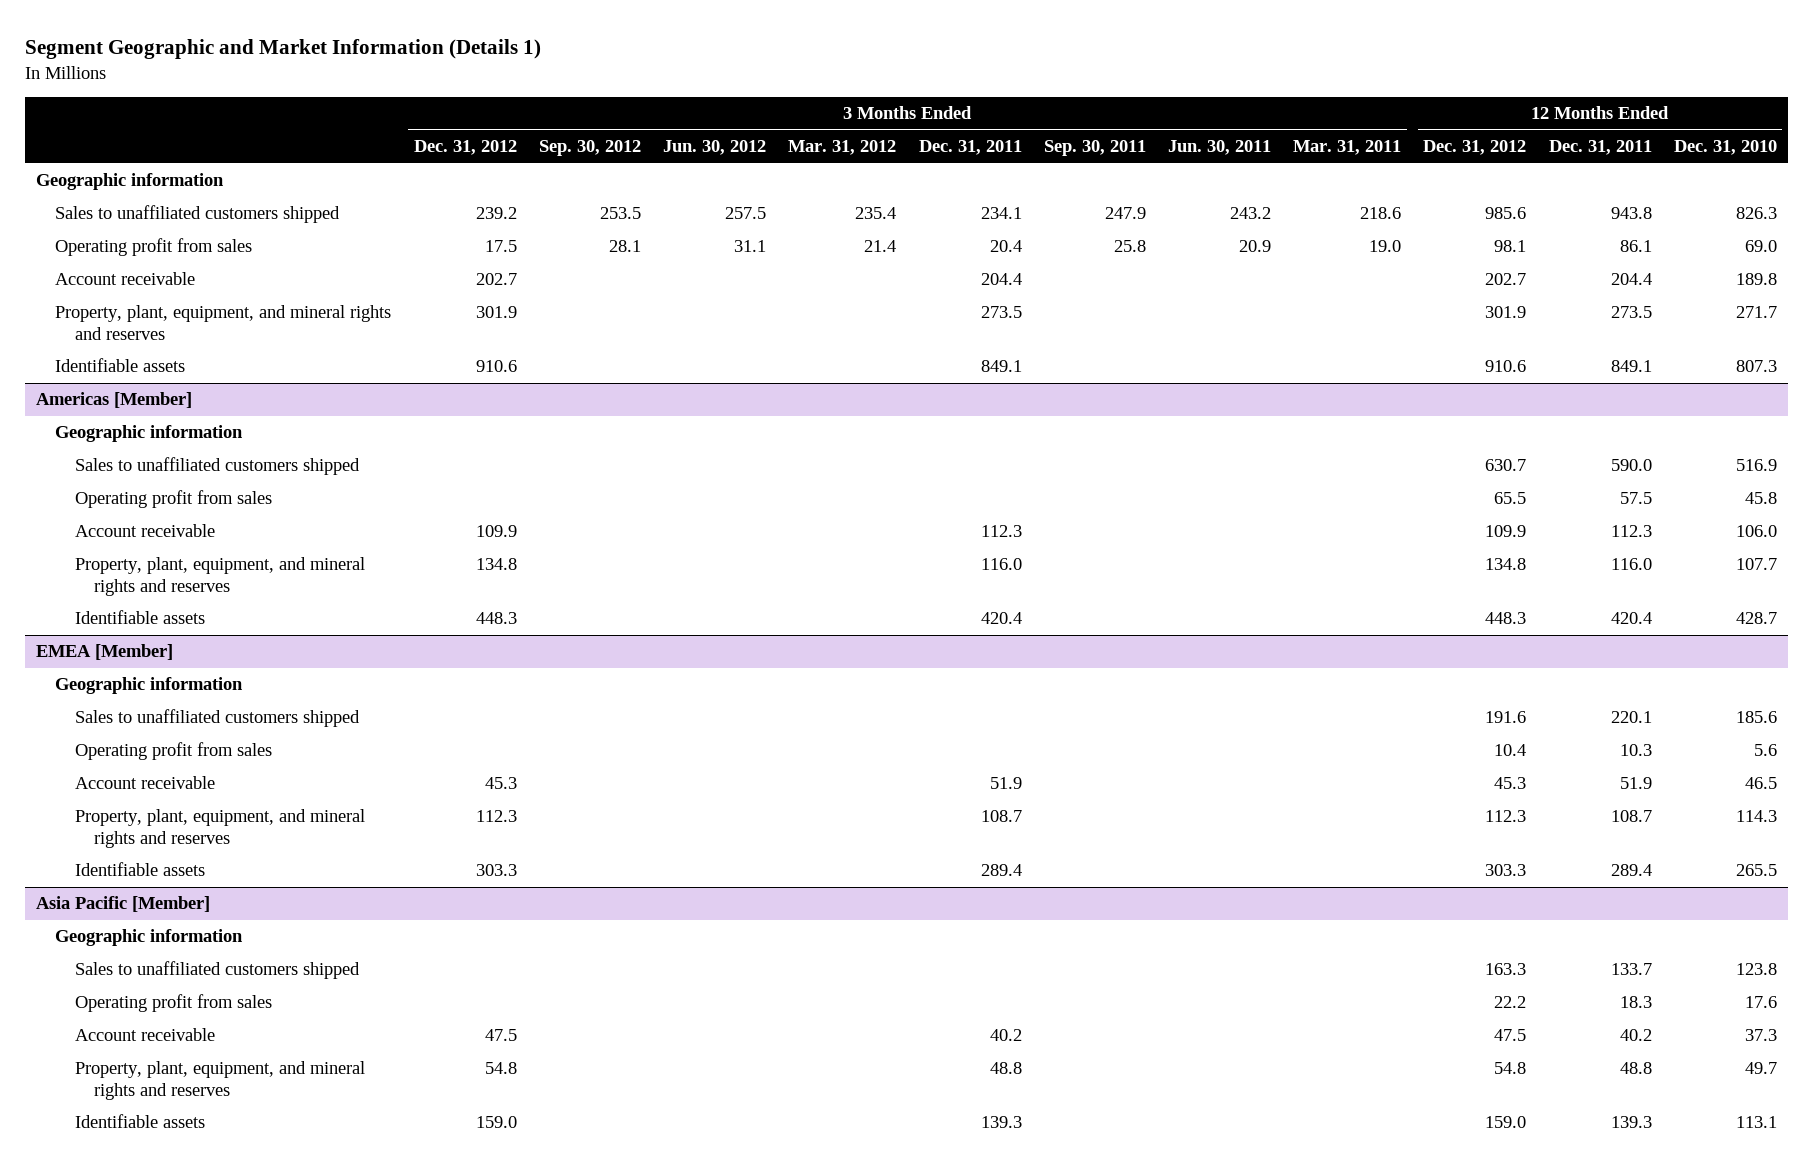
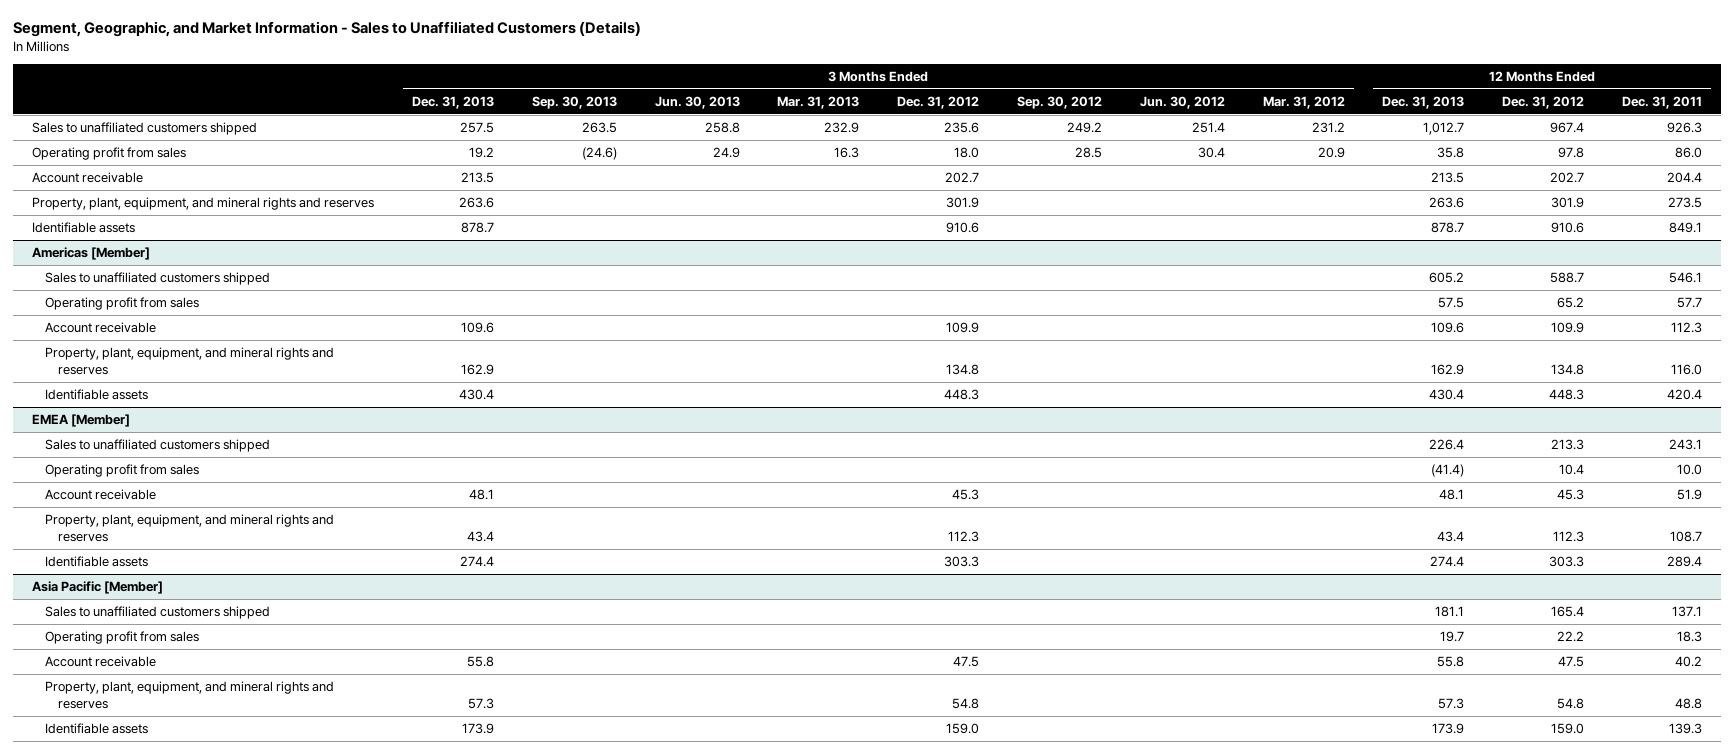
[25,38,542,59] Segment Geographic and Market Information (Details 1) -> [13,21,642,38] Segment, Geographic, and Market Information - Sales to Unaffiliated Customers (Details)
[918,140,1022,156] Dec. 31, 2011 -> none
[1043,140,1146,157] Sep. 30, 2011 -> none
[1167,140,1271,156] Jun. 30, 2011 -> none
[1293,140,1402,156] Mar. 31, 2011 -> none
[1673,140,1777,156] Dec. 31, 2010 -> none
none -> [412,96,495,110] Dec. 31, 2013
none -> [531,96,617,110] Sep. 30, 2013
none -> [654,96,740,110] Jun. 30, 2013
none -> [777,96,860,110] Mar. 31, 2013
none -> [1382,96,1465,110] Dec. 31, 2013
[36,173,225,191] Geographic information -> none
[475,207,517,220] 239.2 -> [944,122,980,134] 235.6
[599,207,641,220] 253.5 -> [1067,122,1103,134] 249.2
[725,207,767,220] 257.5 -> [1191,122,1225,134] 251.4
[855,207,897,220] 235.4 -> [1311,122,1345,134] 231.2
[1485,207,1527,220] 985.6 -> [1550,122,1585,134] 967.4
[1610,207,1652,220] 943.8 -> [1666,122,1702,134] 926.3
[484,240,517,253] 17.5 -> [954,147,980,159] 18.0
[608,240,641,253] 28.1 -> [1075,147,1103,159] 28.5
[734,240,767,253] 31.1 -> [1197,147,1225,159] 30.4
[864,240,897,253] 21.4 -> [1317,147,1345,159] 20.9
[1494,240,1527,253] 98.1 -> [1558,147,1585,159] 97.8
[1619,240,1652,253] 86.1 -> [1674,147,1702,159] 86.0
[55,425,244,443] Geographic information -> none
[1485,459,1527,472] 630.7 -> [1550,272,1585,284] 588.7
[1610,459,1652,472] 590.0 -> [1668,272,1702,284] 546.1
[1494,492,1527,505] 65.5 -> [1557,297,1585,309] 65.2
[1619,492,1652,505] 57.5 -> [1676,297,1702,309] 57.7
[55,677,244,695] Geographic information -> none
[1485,711,1527,724] 191.6 -> [1551,439,1585,451] 213.3
[1610,711,1652,724] 220.1 -> [1668,439,1702,451] 243.1
[1619,744,1652,757] 10.3 -> [1676,464,1702,476] 10.0
[55,929,244,947] Geographic information -> none
[1485,963,1527,976] 163.3 -> [1551,606,1585,618] 165.4
[1610,963,1652,976] 133.7 -> [1671,606,1702,618] 137.1

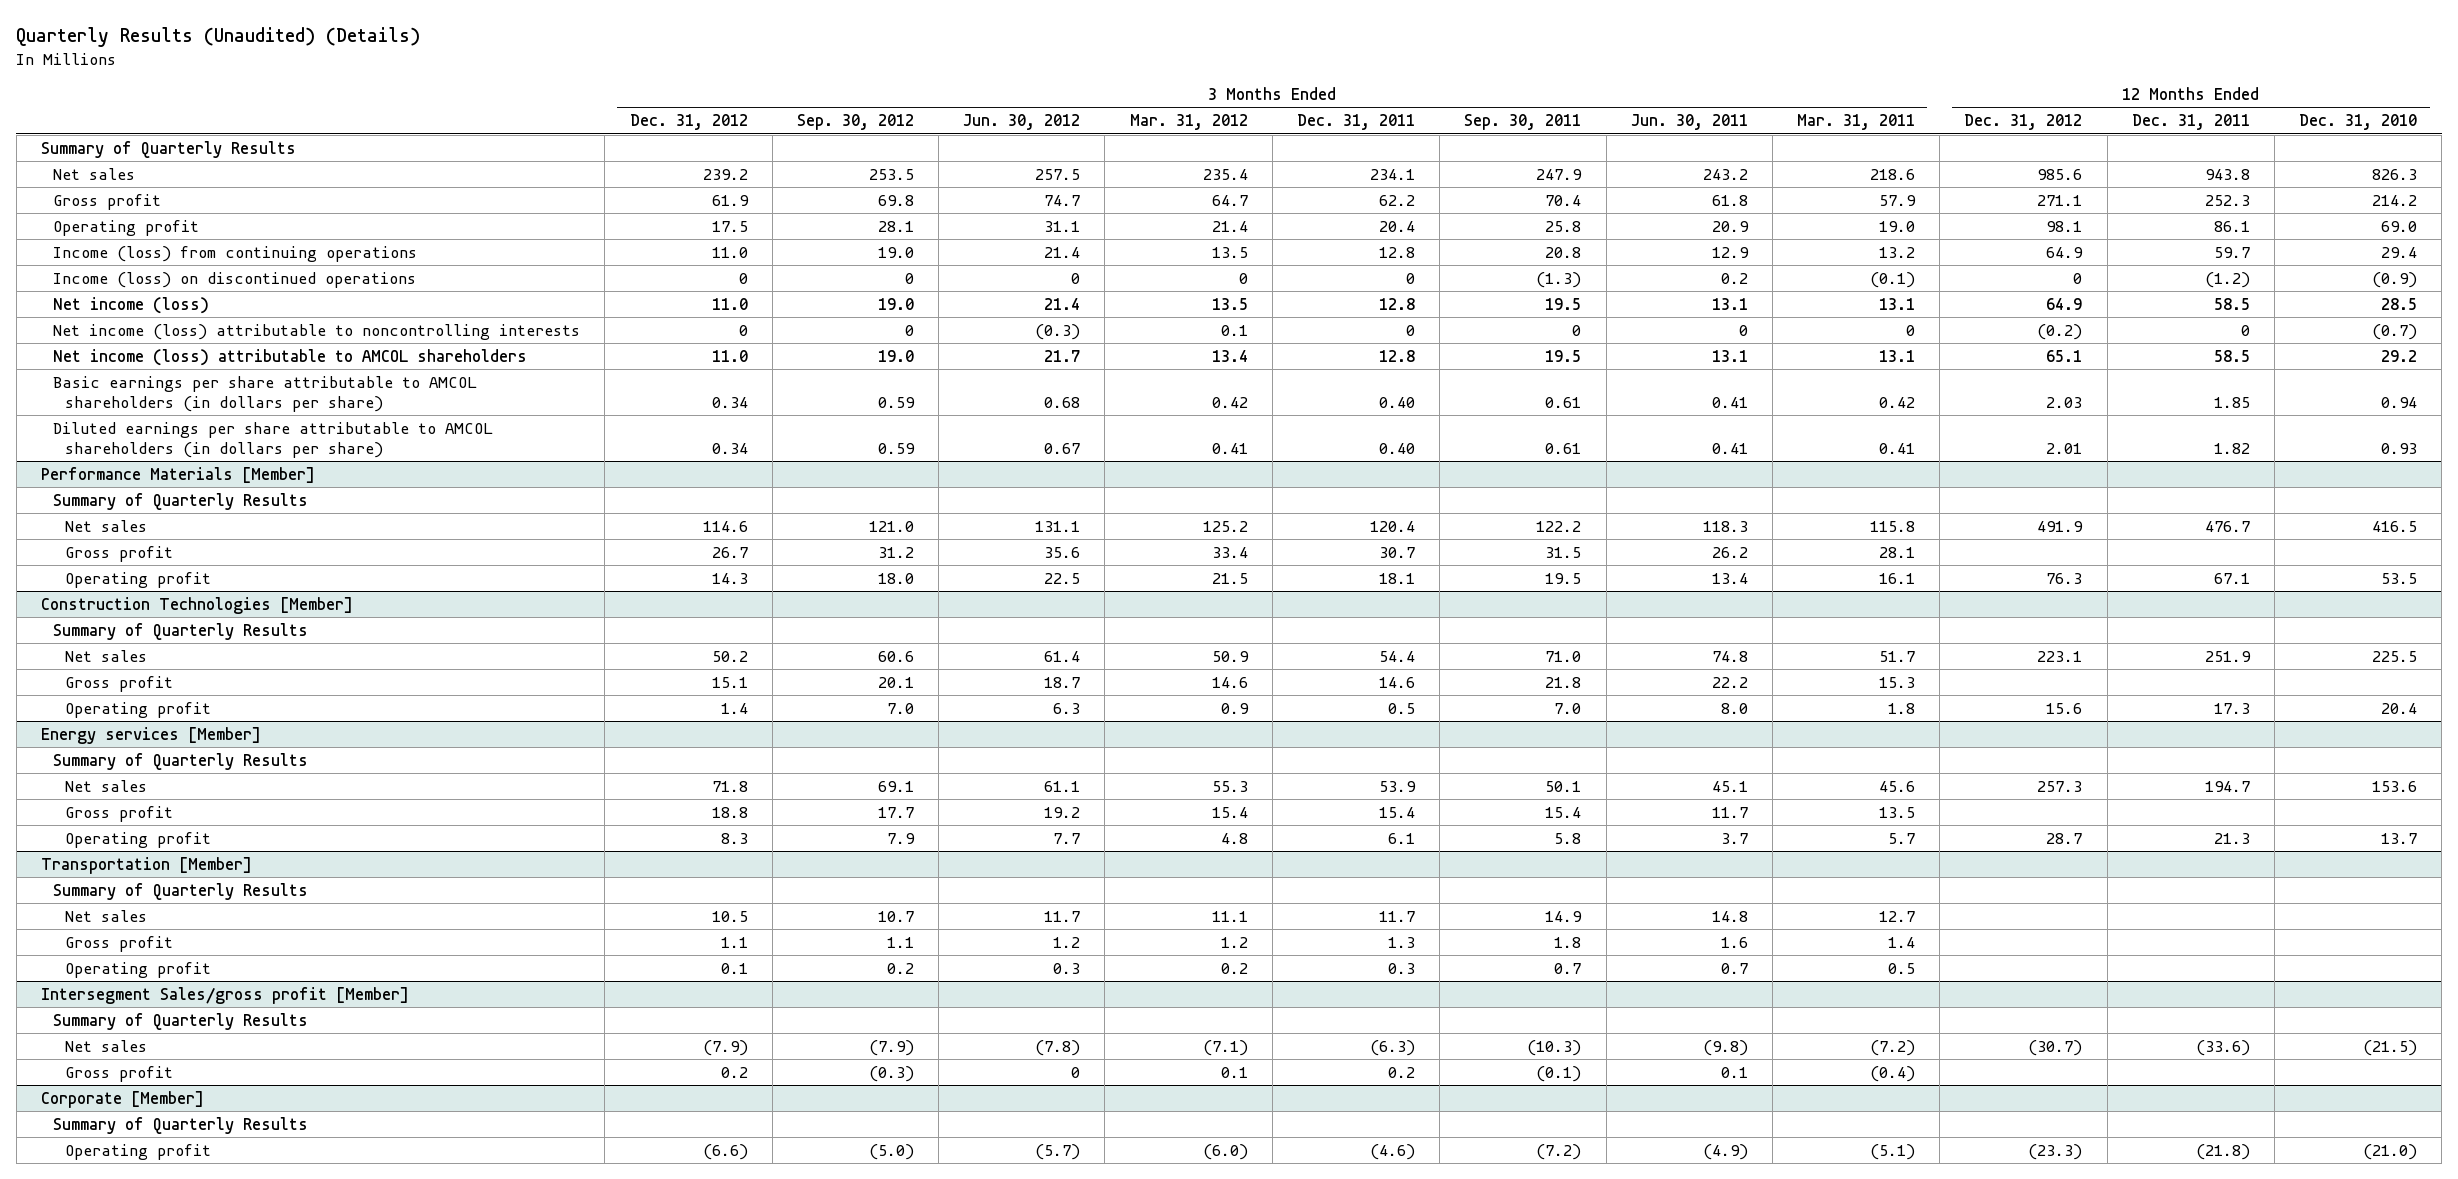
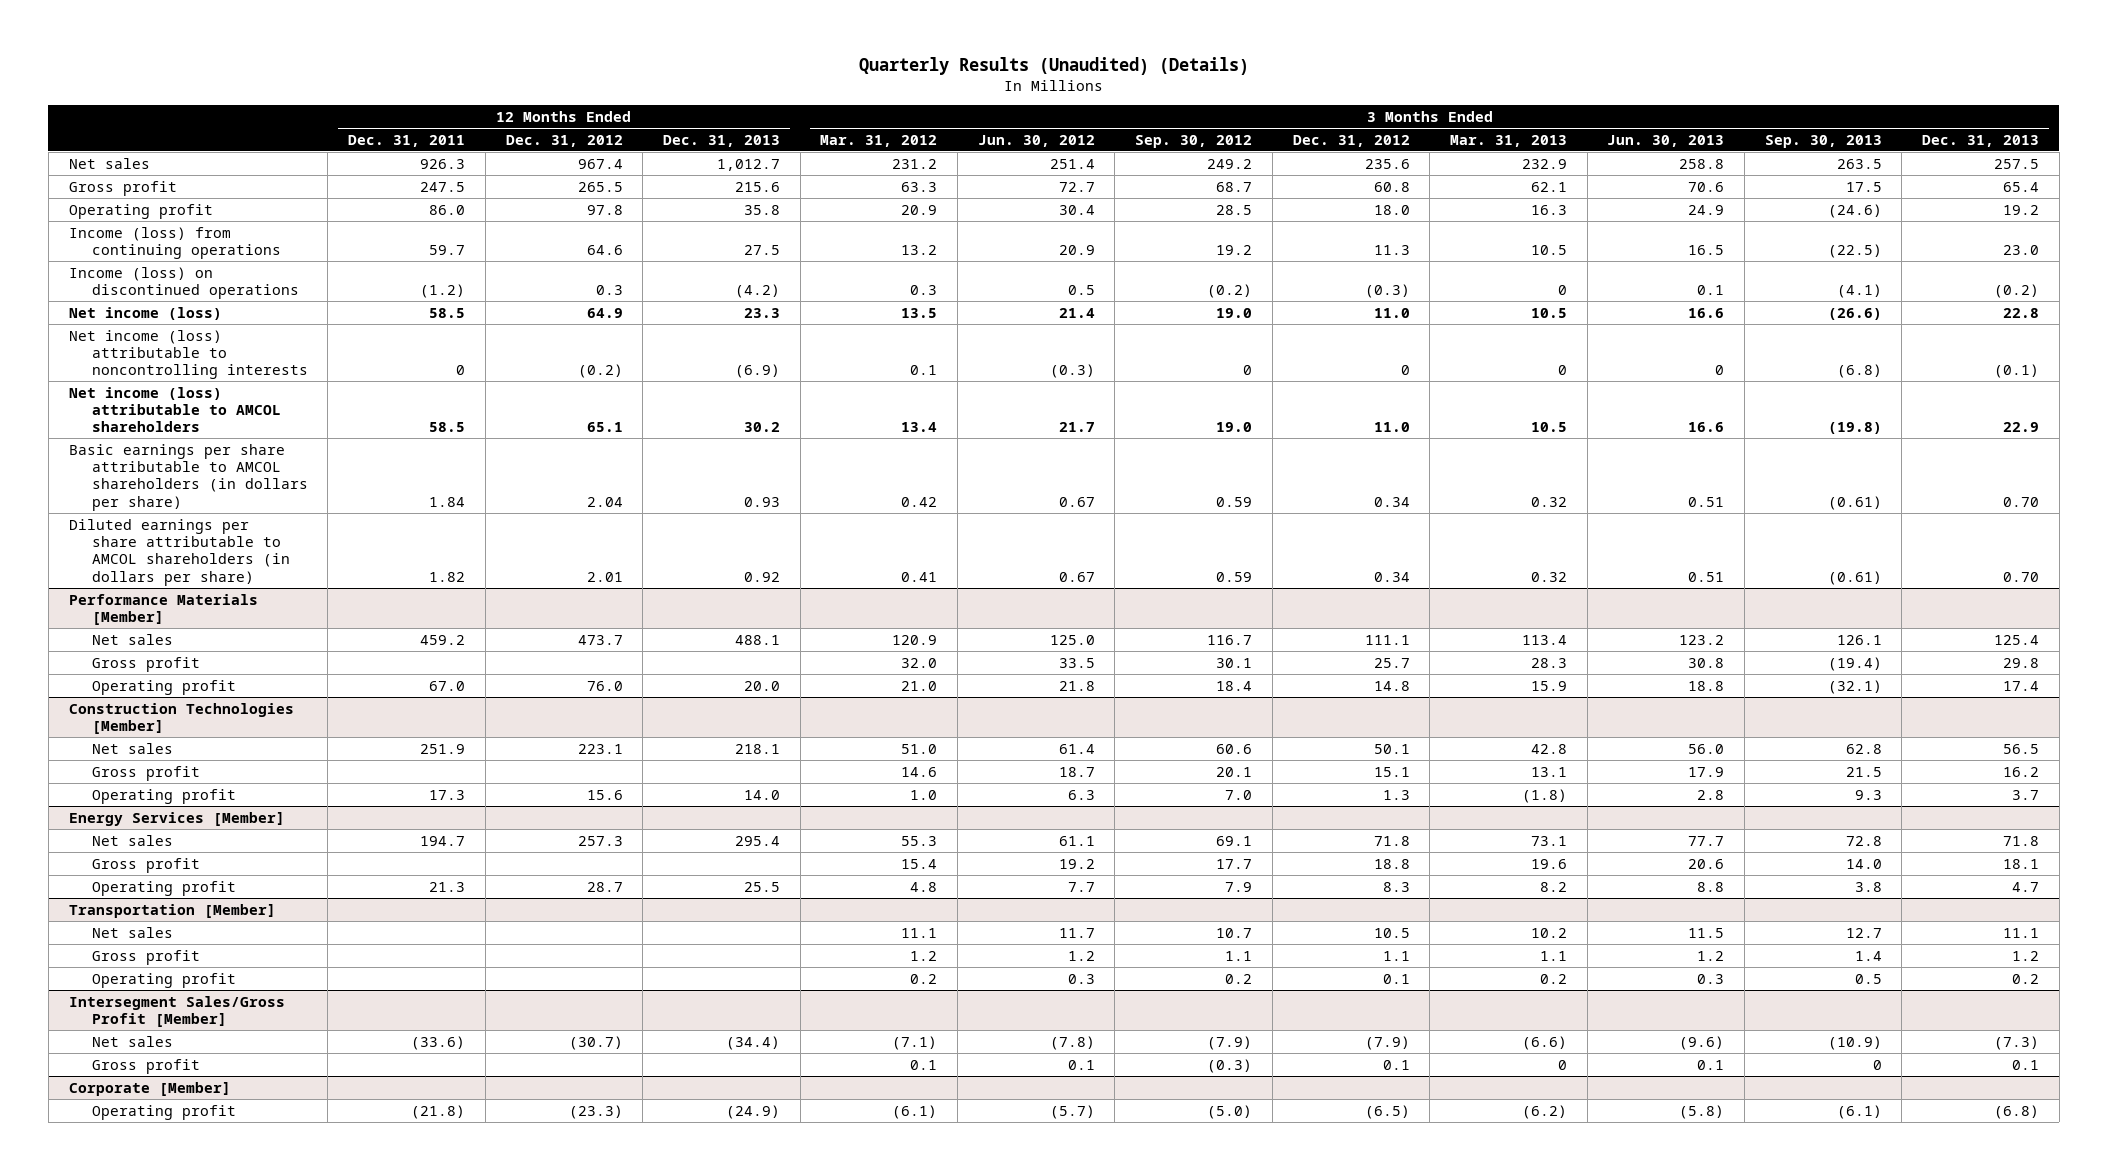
[1296,114,1415,131] Dec. 31, 2011 -> none
[1464,114,1582,131] Sep. 30, 2011 -> none
[1630,114,1748,131] Jun. 30, 2011 -> none
[1797,114,1916,131] Mar. 31, 2011 -> none
[2299,114,2418,131] Dec. 31, 2010 -> none
none -> [662,134,780,147] Dec. 31, 2013
none -> [1449,134,1567,147] Mar. 31, 2013
none -> [1607,134,1725,147] Jun. 30, 2013
none -> [1764,134,1882,148] Sep. 30, 2013
none -> [1922,134,2040,147] Dec. 31, 2013
[41,140,297,158] Summary of Quarterly Results -> none
[702,168,748,180] 239.2 -> [1364,158,1410,169] 235.6
[868,168,914,180] 253.5 -> [1207,158,1253,169] 249.2
[1035,168,1081,180] 257.5 -> [1049,158,1095,169] 251.4
[1202,168,1248,180] 235.4 -> [892,158,938,169] 231.2
[2037,168,2083,180] 985.6 -> [577,158,623,169] 967.4
[2204,168,2250,180] 943.8 -> [420,158,466,169] 926.3
[711,194,749,206] 61.9 -> [1373,181,1410,192] 60.8
[877,194,914,206] 69.8 -> [1216,181,1253,192] 68.7
[1044,194,1081,206] 74.7 -> [1058,181,1095,192] 72.7
[1211,194,1248,206] 64.7 -> [901,181,938,192] 63.3
[2037,194,2083,206] 271.1 -> [577,181,623,192] 265.5
[2204,194,2250,206] 252.3 -> [420,181,466,192] 247.5
[711,220,748,232] 17.5 -> [1373,204,1410,215] 18.0
[877,220,914,232] 28.1 -> [1216,204,1253,215] 28.5
[1044,220,1081,232] 31.1 -> [1058,204,1095,215] 30.4
[1211,220,1248,232] 21.4 -> [901,204,938,215] 20.9
[2046,220,2083,232] 98.1 -> [586,204,623,215] 97.8
[2213,220,2250,232] 86.1 -> [429,204,466,215] 86.0
[711,246,748,258] 11.0 -> [1373,244,1410,255] 11.3
[877,246,914,258] 19.0 -> [1216,244,1253,255] 19.2
[1044,246,1081,258] 21.4 -> [1058,244,1095,255] 20.9
[1211,246,1248,258] 13.5 -> [901,244,938,255] 13.2
[2046,246,2084,258] 64.9 -> [586,244,623,255] 64.6
[738,272,748,284] 0 -> [1364,283,1410,298] (0.3)
[904,272,914,284] 0 -> [1207,283,1253,298] (0.2)
[1071,272,1081,284] 0 -> [1067,284,1095,295] 0.5
[1238,272,1248,284] 0 -> [910,284,938,295] 0.3
[2073,272,2083,284] 0 -> [595,284,623,295] 0.3
[1044,396,1081,408] 0.68 -> [1058,496,1095,507] 0.67
[2046,396,2083,408] 2.03 -> [586,496,623,507] 2.04
[2213,396,2250,408] 1.85 -> [429,496,466,507] 1.84
[53,492,309,510] Summary of Quarterly Results -> none
[702,520,748,532] 114.6 -> [1364,634,1410,645] 111.1
[868,520,914,532] 121.0 -> [1207,634,1253,645] 116.7
[1035,520,1081,532] 131.1 -> [1049,634,1095,645] 125.0
[1202,520,1248,532] 125.2 -> [892,634,938,645] 120.9
[2037,520,2084,532] 491.9 -> [577,634,623,645] 473.7
[2204,520,2250,532] 476.7 -> [420,634,466,645] 459.2
[711,546,748,558] 26.7 -> [1373,657,1410,668] 25.7
[877,546,914,558] 31.2 -> [1216,657,1253,668] 30.1
[1044,546,1081,558] 35.6 -> [1058,657,1095,668] 33.5
[1211,546,1248,558] 33.4 -> [901,657,938,668] 32.0
[711,572,748,584] 14.3 -> [1373,680,1410,691] 14.8
[877,572,914,584] 18.0 -> [1216,680,1253,691] 18.4
[1044,572,1081,584] 22.5 -> [1058,680,1095,691] 21.8
[1211,572,1248,584] 21.5 -> [901,680,938,691] 21.0
[2046,572,2083,584] 76.3 -> [586,680,623,691] 76.0
[2213,572,2250,584] 67.1 -> [429,680,466,691] 67.0
[53,622,309,640] Summary of Quarterly Results -> none
[711,650,748,662] 50.2 -> [1373,743,1410,754] 50.1
[1211,650,1249,662] 50.9 -> [901,743,938,754] 51.0
[53,752,309,770] Summary of Quarterly Results -> none
[720,702,748,714] 1.4 -> [1382,789,1410,800] 1.3
[1220,702,1249,714] 0.9 -> [910,789,938,800] 1.0
[41,726,262,744] Energy services [Member] -> [68,811,285,826] Energy Services [Member]
[53,882,309,900] Summary of Quarterly Results -> none
[53,1012,309,1030] Summary of Quarterly Results -> none
[41,986,410,1004] Intersegment Sales/gross profit [Member] -> [68,995,285,1027] Intersegment Sales/Gross Profit [Member]
[720,1066,748,1078] 0.2 -> [1382,1059,1410,1070] 0.1
[1071,1066,1081,1078] 0 -> [1067,1059,1095,1070] 0.1
[53,1116,309,1134] Summary of Quarterly Results -> none
[702,1143,748,1160] (6.6) -> [1364,1104,1410,1119] (6.5)
[1202,1143,1248,1160] (6.0) -> [892,1104,938,1119] (6.1)

